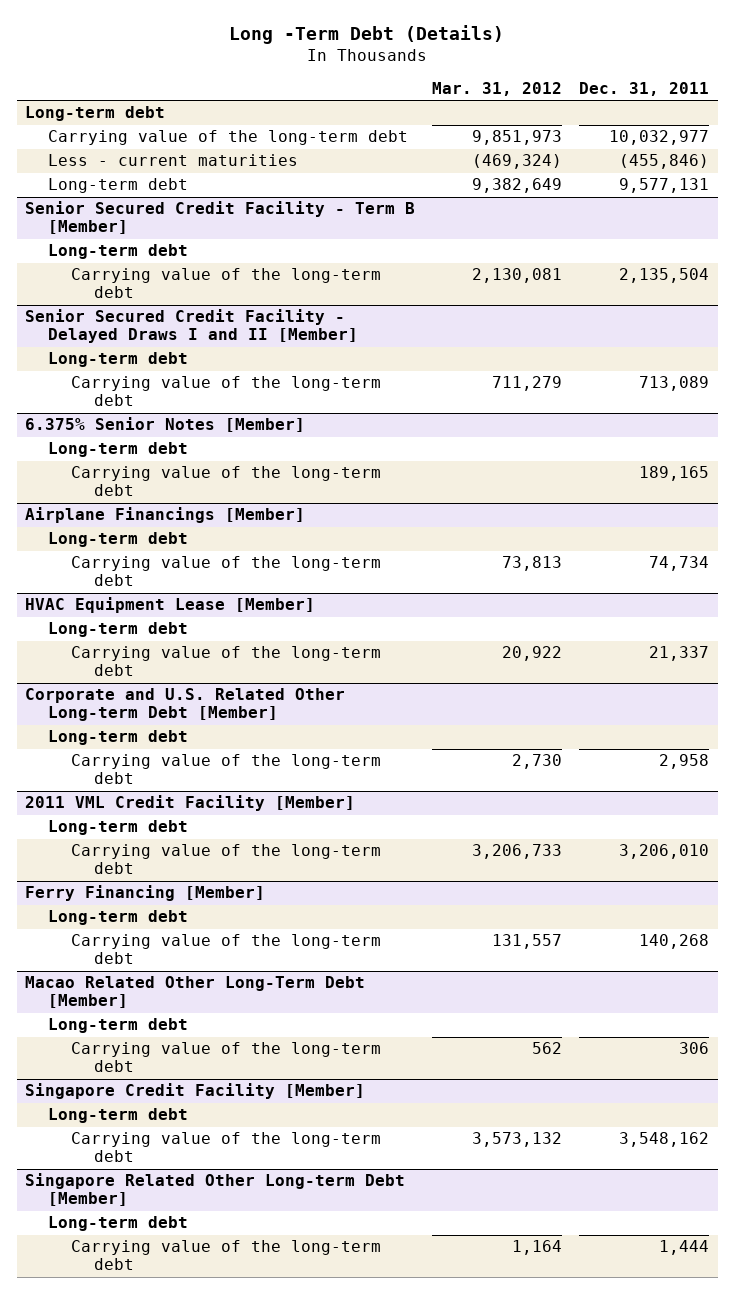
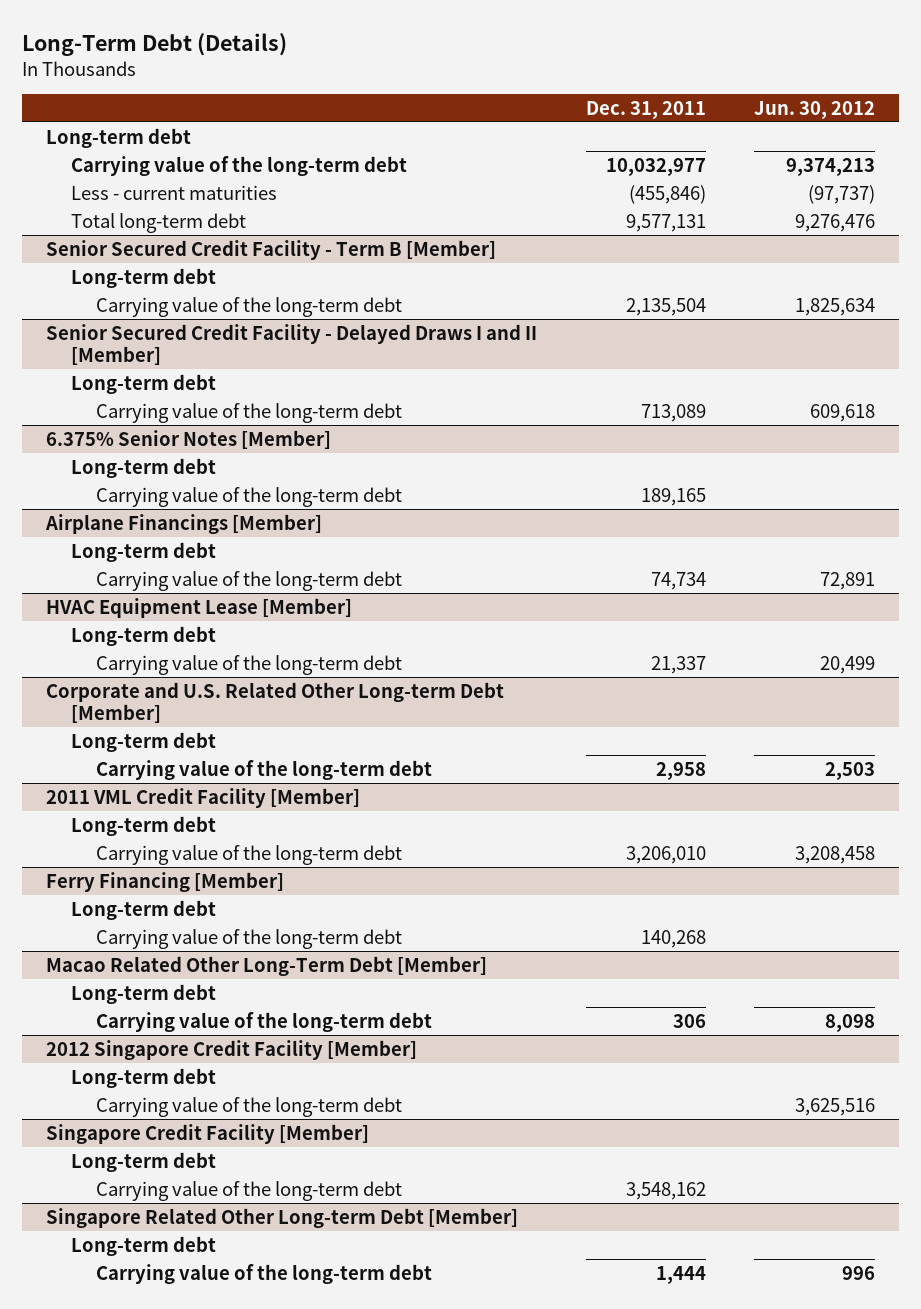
[229,25,505,45] Long -Term Debt (Details) -> [21,32,287,56] Long-Term Debt (Details)
[432,82,563,97] Mar. 31, 2012 -> none
none -> [754,100,876,119] Jun. 30, 2012
[47,178,188,194] Long-term debt -> [71,212,247,233] Total long-term debt
none -> [46,1039,418,1060] 2012 Singapore Credit Facility [Member]
none -> [71,1067,217,1088] Long-term debt
none -> [96,1096,403,1117] Carrying value of the long-term debt

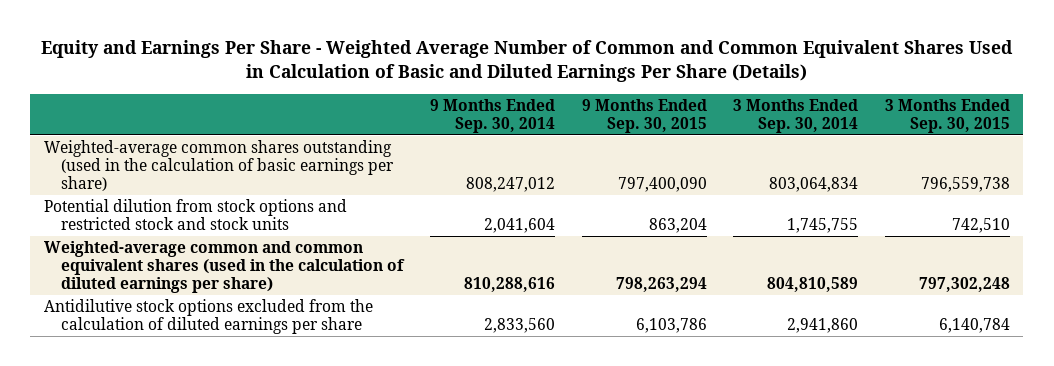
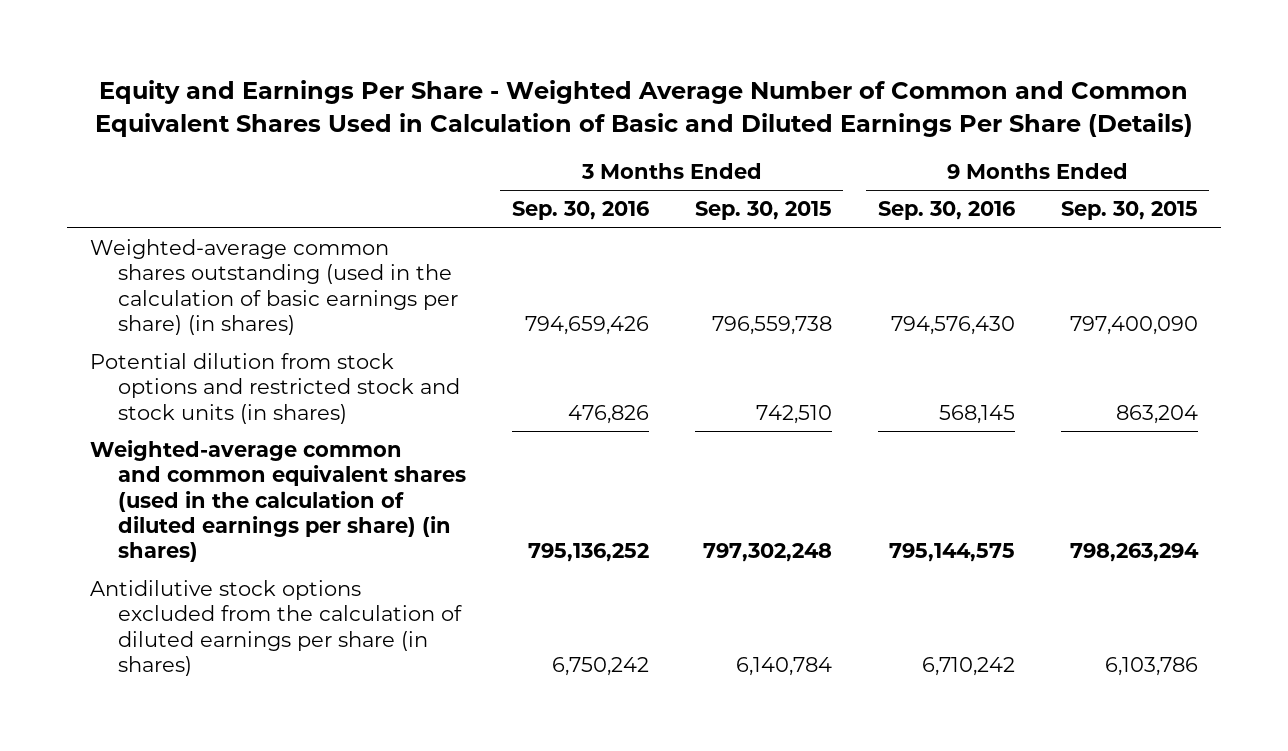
[430,98,556,133] 9 Months Ended Sep. 30, 2014 -> none
[733,98,859,133] 3 Months Ended Sep. 30, 2014 -> none
none -> [511,201,649,221] Sep. 30, 2016
none -> [877,201,1015,221] Sep. 30, 2016
[43,139,395,191] Weighted-average common shares outstanding (used in the calculation of basic earnings per share) -> [89,239,458,336] Weighted-average common shares outstanding (used in the calculation of basic earnings per share) (in shares)
[43,198,347,230] Potential dilution from stock options and restricted stock and stock units -> [89,353,460,424] Potential dilution from stock options and restricted stock and stock units (in shares)
[43,240,406,293] Weighted-average common and common equivalent shares (used in the calculation of diluted earnings per share) -> [89,440,466,563] Weighted-average common and common equivalent shares (used in the calculation of diluted earnings per share) (in shares)
[43,298,373,334] Antidilutive stock options excluded from the calculation of diluted earnings per share -> [89,580,462,677] Antidilutive stock options excluded from the calculation of diluted earnings per share (in shares)

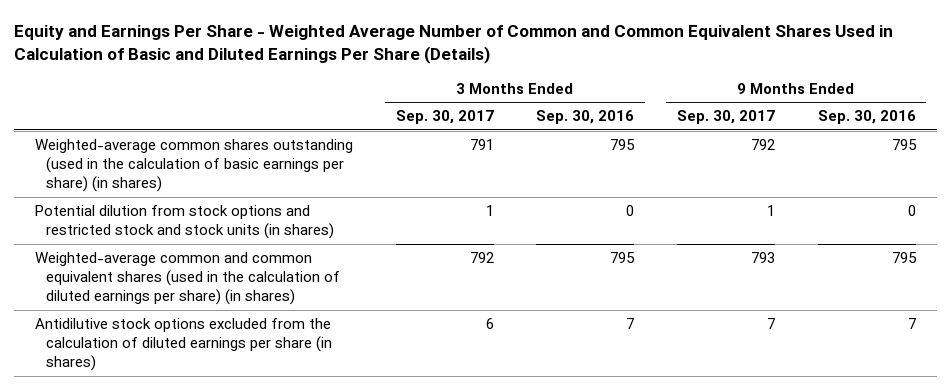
[694,201,832,221] Sep. 30, 2015 -> none
[1060,201,1198,221] Sep. 30, 2015 -> none
none -> [395,110,494,125] Sep. 30, 2017
none -> [676,110,775,125] Sep. 30, 2017
[524,316,649,336] 794,659,426 -> [610,139,636,151] 795
[890,316,1015,336] 794,576,430 -> [891,139,917,151] 795
[567,404,649,424] 476,826 -> [626,205,635,217] 0
[938,404,1015,424] 568,145 -> [907,205,916,217] 0
[527,543,649,563] 795,136,252 -> [610,252,636,264] 795
[888,543,1015,563] 795,144,575 -> [891,252,917,264] 795
[551,657,649,677] 6,750,242 -> [626,318,635,330] 7
[921,657,1015,677] 6,710,242 -> [907,318,916,330] 7

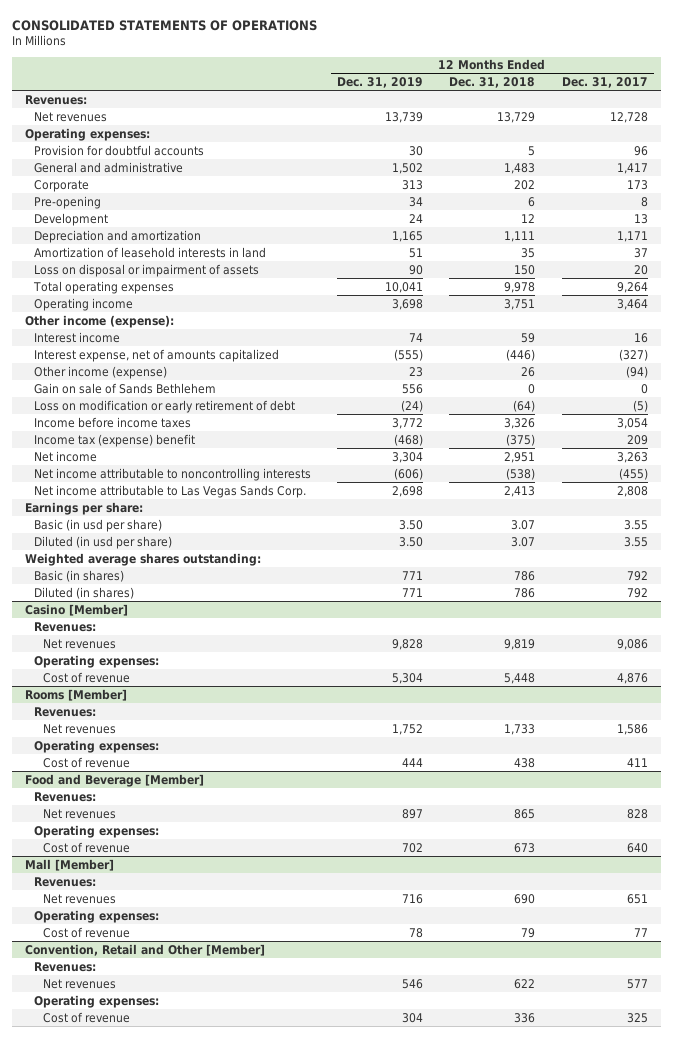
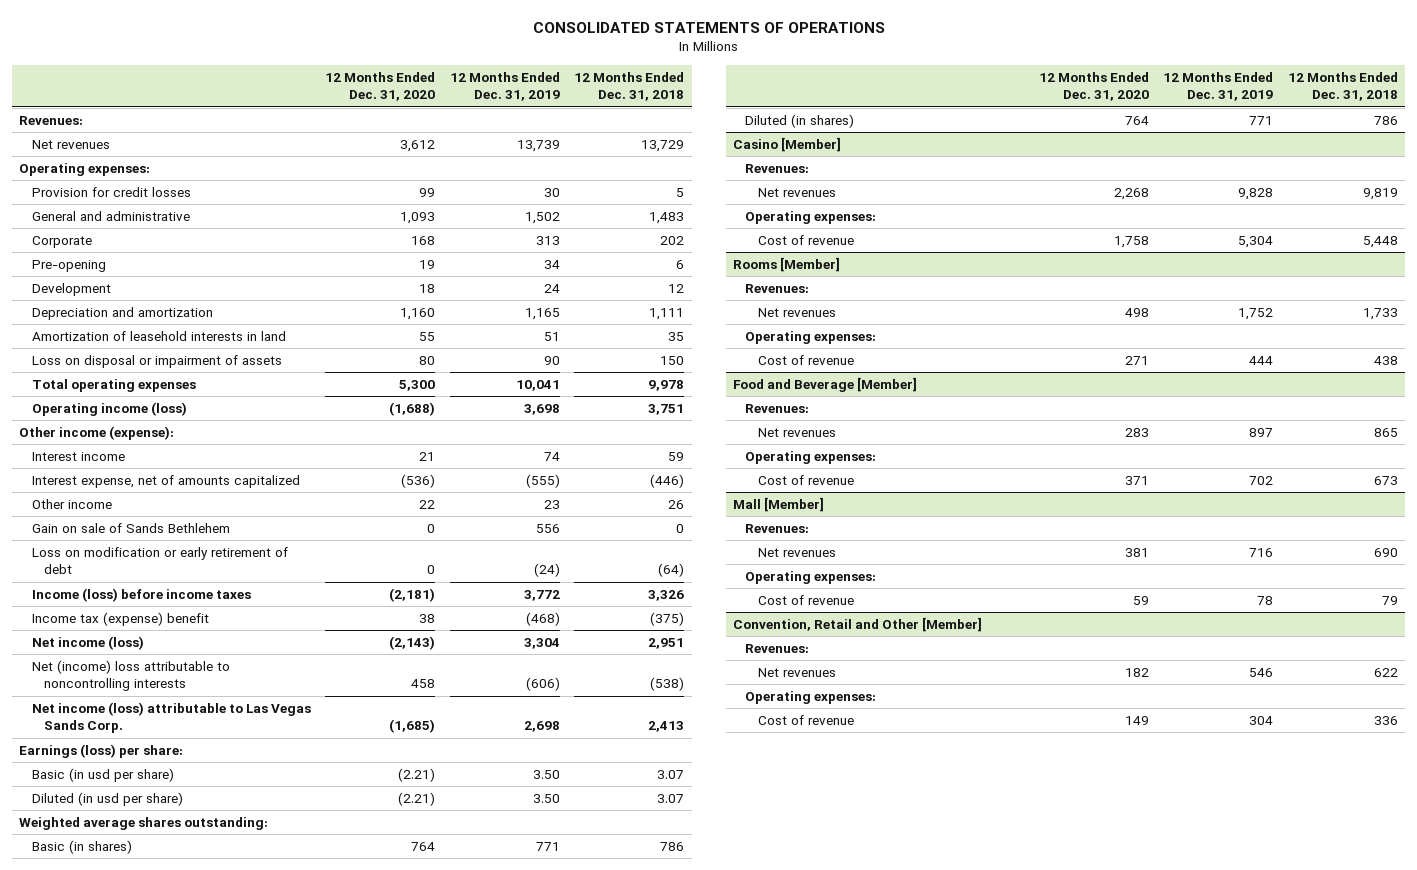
[561,77,648,89] Dec. 31, 2017 -> none
none -> [325,72,436,102] 12 Months Ended Dec. 31, 2020
[33,144,204,156] Provision for doubtful accounts -> [31,187,191,198] Provision for credit losses
[33,297,133,311] Operating income -> [31,402,187,417] Operating income (loss)
[33,365,167,379] Other income (expense) -> [31,499,112,510] Other income
[33,416,191,428] Income before income taxes -> [31,588,251,603] Income (loss) before income taxes
[33,450,97,462] Net income -> [31,636,144,651] Net income (loss)
[33,467,311,481] Net income attributable to noncontrolling interests -> [31,660,230,692] Net (income) loss attributable to noncontrolling interests
[33,484,306,498] Net income attributable to Las Vegas Sands Corp. -> [31,702,311,734] Net income (loss) attributable to Las Vegas Sands Corp.
[25,501,144,515] Earnings per share: -> [19,744,184,759] Earnings (loss) per share:

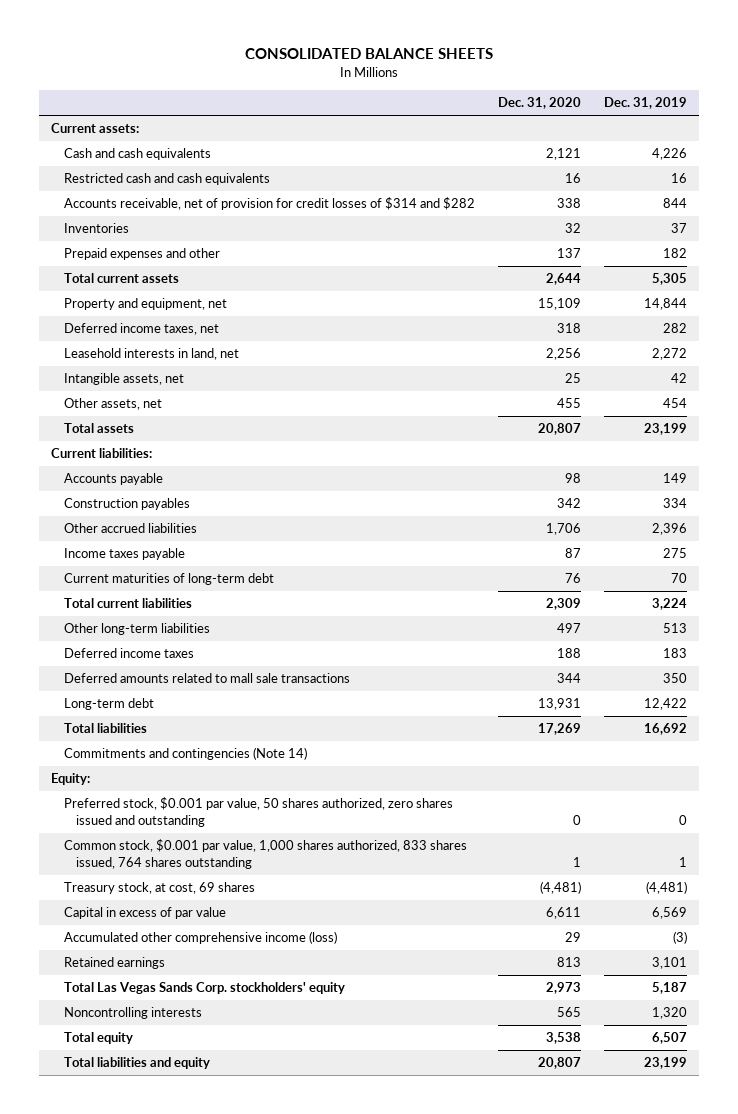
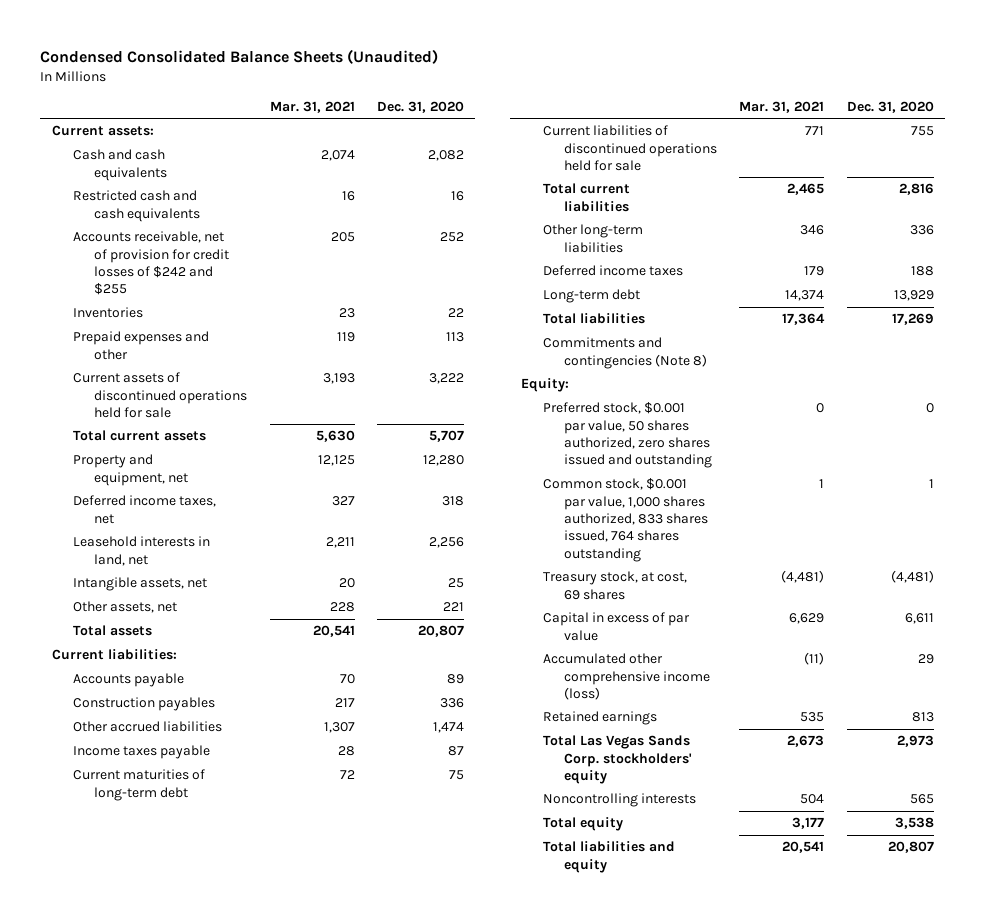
[245,48,494,60] CONSOLIDATED BALANCE SHEETS -> [40,48,439,64] Condensed Consolidated Balance Sheets (Unaudited)
[604,97,688,110] Dec. 31, 2019 -> none
none -> [269,100,355,113] Mar. 31, 2021
[546,148,582,161] 2,121 -> [428,150,465,162] 2,082
[63,197,475,211] Accounts receivable, net of provision for credit losses of $314 and $282 -> [72,231,230,296] Accounts receivable, net of provision for credit losses of $242 and $255
[557,198,582,209] 338 -> [440,232,465,243] 252
[565,223,582,234] 32 -> [448,308,465,318] 22
[557,248,582,259] 137 -> [446,332,465,343] 113
none -> [72,372,248,418] Current assets of discontinued operations held for sale
[546,273,582,286] 2,644 -> [429,430,465,443] 5,707
[538,298,582,311] 15,109 -> [423,455,465,467] 12,280
[557,398,582,409] 455 -> [443,602,465,612] 221
[565,473,582,484] 98 -> [447,674,465,685] 89
[557,498,582,509] 342 -> [440,698,465,709] 336
[546,523,582,536] 1,706 -> [433,722,465,734] 1,474
[565,573,582,584] 76 -> [449,770,465,781] 75
none -> [542,125,718,171] Current liabilities of discontinued operations held for sale
[546,598,582,611] 2,309 -> [898,183,934,196] 2,816
[557,623,582,634] 497 -> [909,225,934,236] 336
[63,673,350,684] Deferred amounts related to mall sale transactions -> none
[538,698,582,711] 13,931 -> [893,290,934,302] 13,929
[63,747,307,761] Commitments and contingencies (Note 14) -> [542,337,708,369] Commitments and contingencies (Note 8)

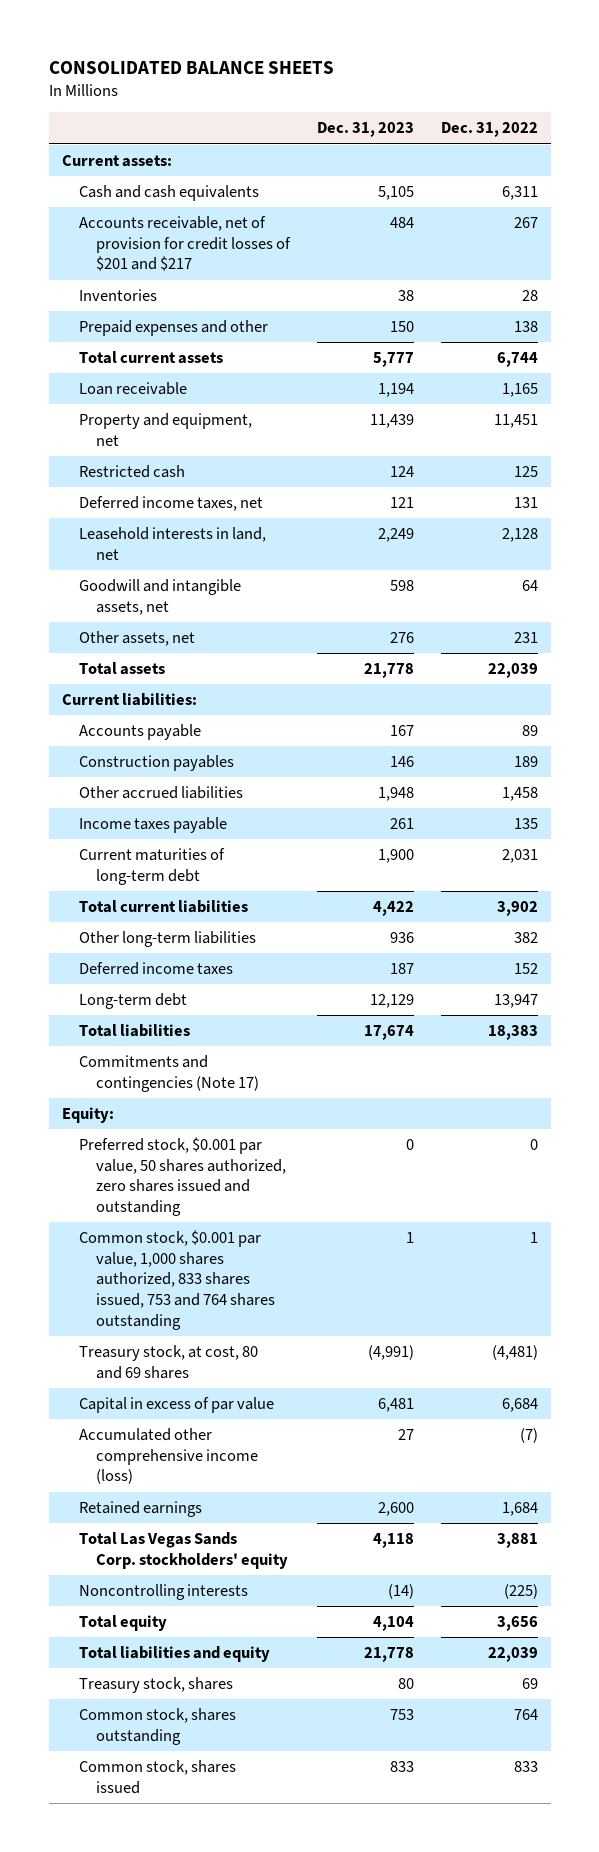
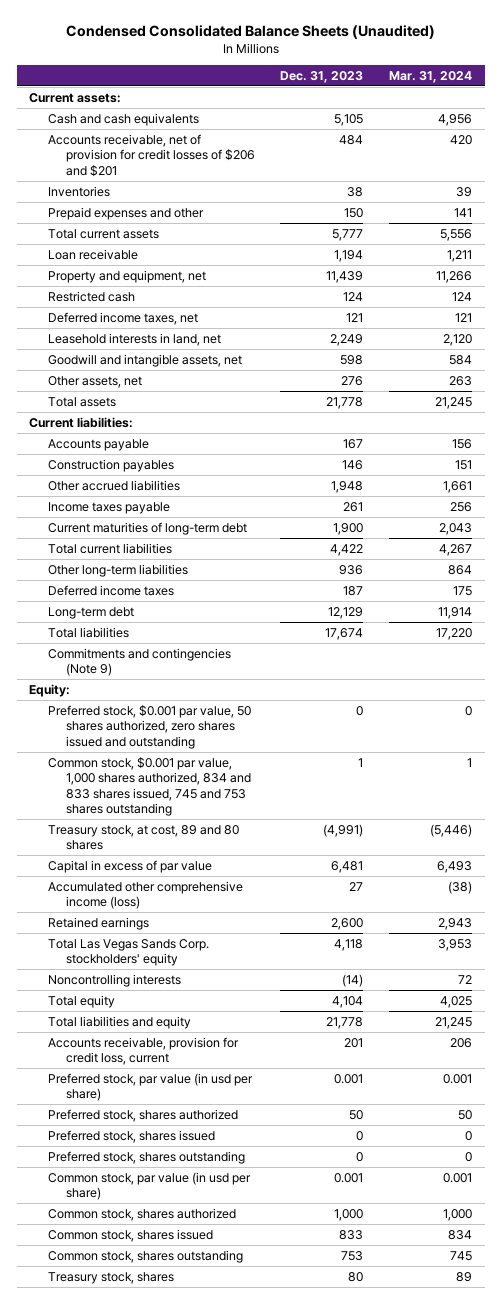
[48,60,334,74] CONSOLIDATED BALANCE SHEETS -> [65,24,435,39] Condensed Consolidated Balance Sheets (Unaudited)
[440,122,538,138] Dec. 31, 2022 -> none
none -> [388,71,472,84] Mar. 31, 2024
[79,216,292,272] Accounts receivable, net of provision for credit losses of $201 and $217 -> [47,133,255,177] Accounts receivable, net of provision for credit losses of $206 and $201
[79,1055,260,1092] Commitments and contingencies (Note 17) -> [47,647,231,677] Commitments and contingencies (Note 9)
[79,1230,276,1330] Common stock, $0.001 par value, 1,000 shares authorized, 833 shares issued, 753 and 764 shares outstanding -> [47,756,251,817] Common stock, $0.001 par value, 1,000 shares authorized, 834 and 833 shares issued, 745 and 753 shares outstanding
[79,1345,259,1379] Treasury stock, at cost, 80 and 69 shares -> [47,824,239,851] Treasury stock, at cost, 89 and 80 shares
none -> [47,1036,239,1066] Accounts receivable, provision for credit loss, current
none -> [47,1072,253,1102] Preferred stock, par value (in usd per share)
none -> [47,1108,238,1122] Preferred stock, shares authorized
none -> [47,1129,215,1143] Preferred stock, shares issued
none -> [47,1150,245,1164] Preferred stock, shares outstanding
none -> [47,1171,251,1201] Common stock, par value (in usd per share)
none -> [47,1207,236,1221] Common stock, shares authorized
[79,1708,237,1745] Common stock, shares outstanding -> [47,1249,243,1263] Common stock, shares outstanding
[79,1677,234,1694] Treasury stock, shares -> [47,1271,174,1284] Treasury stock, shares

